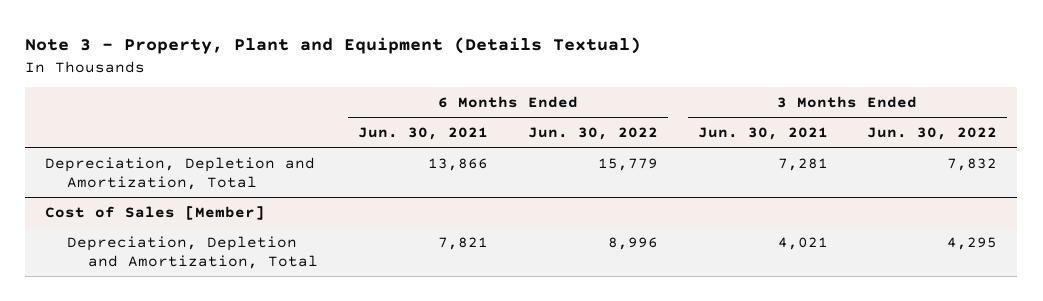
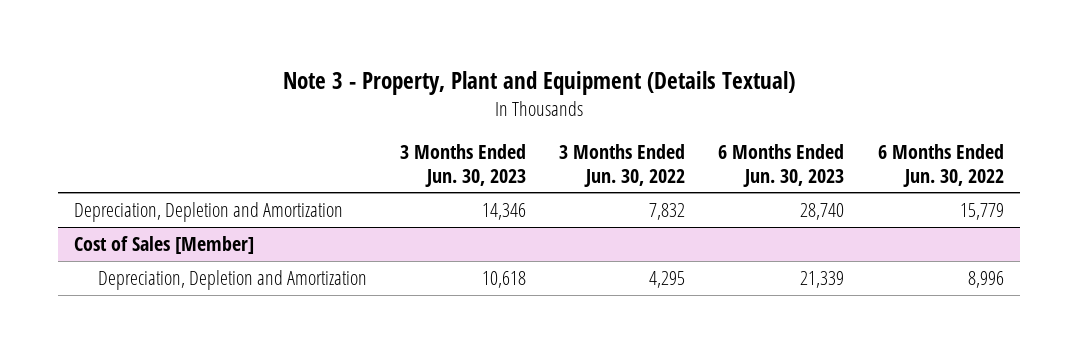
[357,126,488,140] Jun. 30, 2021 -> none
[697,126,828,140] Jun. 30, 2021 -> none
none -> [399,144,526,187] 3 Months Ended Jun. 30, 2023
none -> [718,144,845,187] 6 Months Ended Jun. 30, 2023
[45,156,316,191] Depreciation, Depletion and Amortization, Total -> [74,201,344,222] Depreciation, Depletion and Amortization
[66,235,318,270] Depreciation, Depletion and Amortization, Total -> [97,269,367,290] Depreciation, Depletion and Amortization

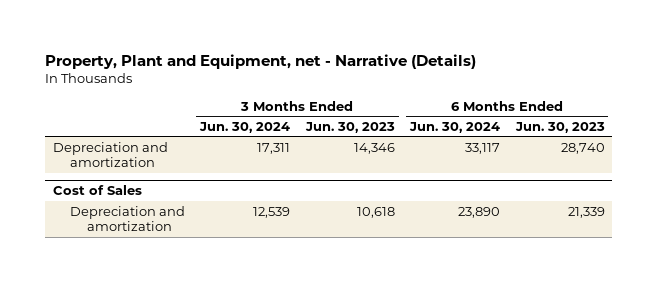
[283,70,796,95] Note 3 - Property, Plant and Equipment (Details Textual) -> [45,53,477,69] Property, Plant and Equipment, net - Narrative (Details)
[559,144,686,187] 3 Months Ended Jun. 30, 2022 -> none
[877,144,1004,187] 6 Months Ended Jun. 30, 2022 -> none
none -> [199,121,291,133] Jun. 30, 2024
none -> [409,121,501,133] Jun. 30, 2024
[74,201,344,222] Depreciation, Depletion and Amortization -> [53,141,169,168] Depreciation and amortization
[74,235,255,254] Cost of Sales [Member] -> [53,185,143,196] Cost of Sales
[97,269,367,290] Depreciation, Depletion and Amortization -> [69,205,185,232] Depreciation and amortization

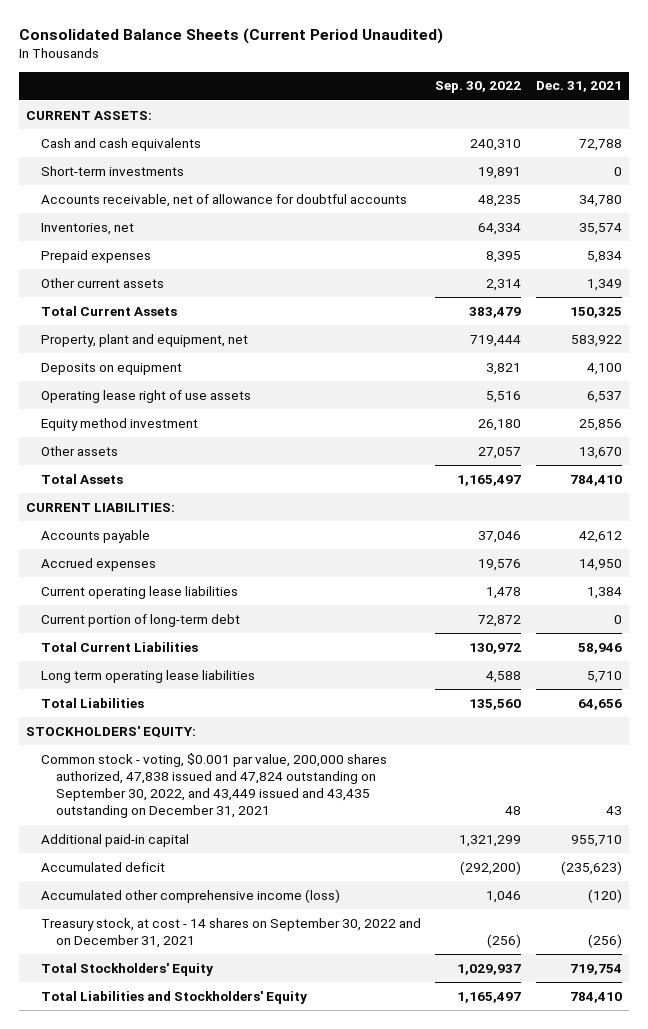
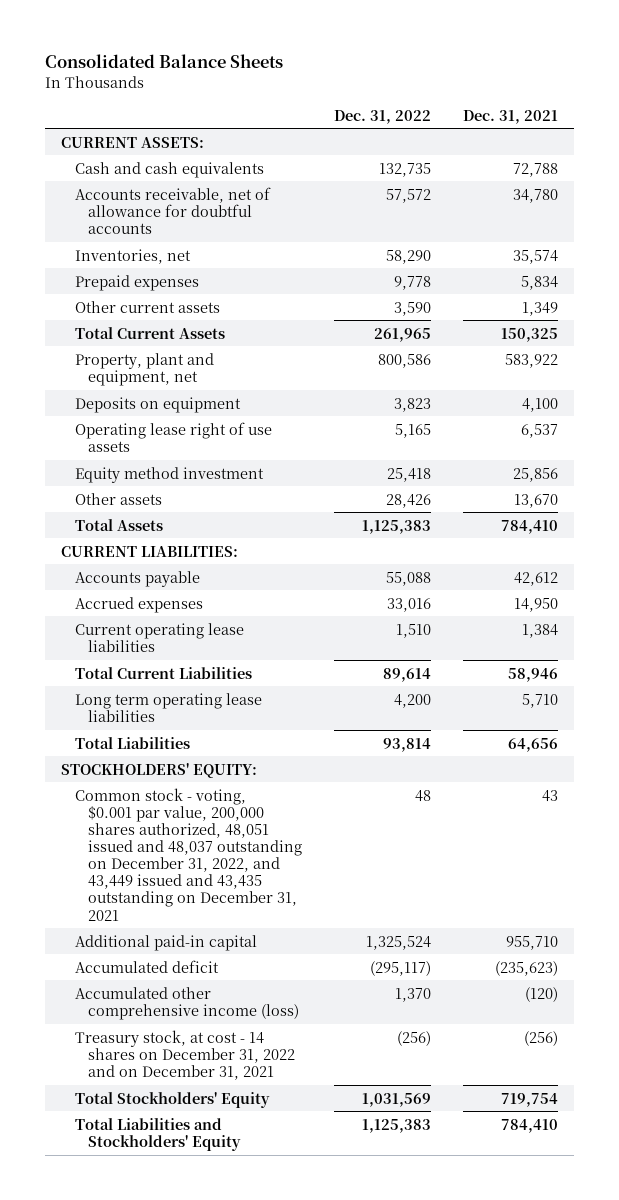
[19,28,444,45] Consolidated Balance Sheets (Current Period Unaudited) -> [45,53,284,68] Consolidated Balance Sheets
[435,81,522,94] Sep. 30, 2022 -> none
none -> [333,109,431,124] Dec. 31, 2022
[41,165,185,176] Short-term investments -> none
[41,613,241,627] Current portion of long-term debt -> none
[41,752,388,819] Common stock - voting, $0.001 par value, 200,000 shares authorized, 47,838 issued and 47,824 outstanding on September 30, 2022, and 43,449 issued and 43,435 outstanding on December 31, 2021 -> [74,787,303,921] Common stock - voting, $0.001 par value, 200,000 shares authorized, 48,051 issued and 48,037 outstanding on December 31, 2022, and 43,449 issued and 43,435 outstanding on December 31, 2021
[41,917,422,948] Treasury stock, at cost - 14 shares on September 30, 2022 and on December 31, 2021 -> [74,1029,296,1080] Treasury stock, at cost - 14 shares on December 31, 2022 and on December 31, 2021

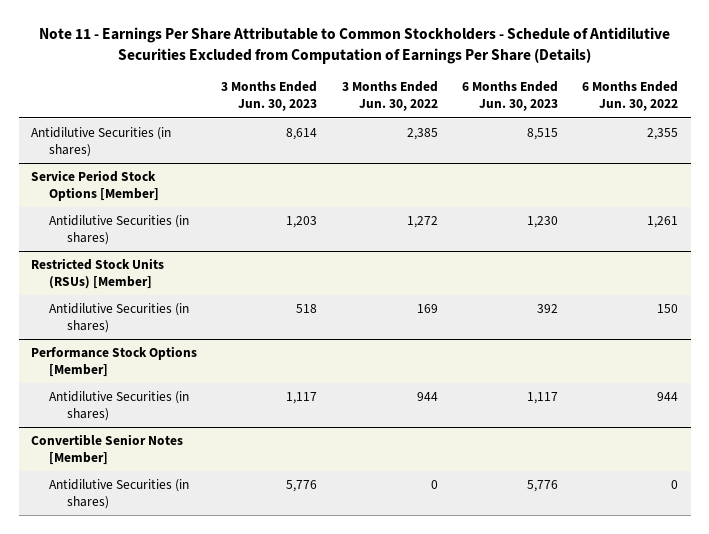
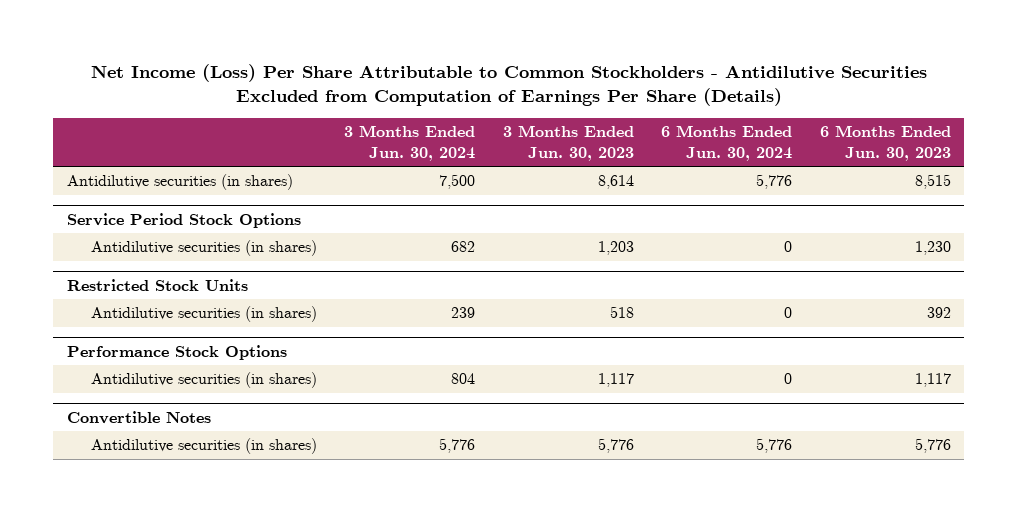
[38,27,670,64] Note 11 - Earnings Per Share Attributable to Common Stockholders - Schedule of Antidilutive Securities Excluded from Computation of Earnings Per Share (Details) -> [90,63,927,106] Net Income (Loss) Per Share Attributable to Common Stockholders - Antidilutive Securities Excluded from Computation of Earnings Per Share (Details)
[341,81,438,112] 3 Months Ended Jun. 30, 2022 -> none
[582,81,679,112] 6 Months Ended Jun. 30, 2022 -> none
none -> [344,125,476,161] 3 Months Ended Jun. 30, 2024
none -> [661,125,793,161] 6 Months Ended Jun. 30, 2024
[30,127,171,158] Antidilutive Securities (in shares) -> [66,174,293,191] Antidilutive securities (in shares)
[30,170,160,202] Service Period Stock Options [Member] -> [66,212,301,228] Service Period Stock Options
[49,215,190,246] Antidilutive Securities (in shares) -> [90,240,317,257] Antidilutive securities (in shares)
[30,258,164,290] Restricted Stock Units (RSUs) [Member] -> [66,278,248,291] Restricted Stock Units
[49,303,190,334] Antidilutive Securities (in shares) -> [90,306,317,323] Antidilutive securities (in shares)
[30,346,197,378] Performance Stock Options [Member] -> [66,344,287,360] Performance Stock Options
[49,391,190,422] Antidilutive Securities (in shares) -> [90,372,317,389] Antidilutive securities (in shares)
[30,434,183,466] Convertible Senior Notes [Member] -> [66,410,211,424] Convertible Notes
[49,479,190,510] Antidilutive Securities (in shares) -> [90,438,317,455] Antidilutive securities (in shares)

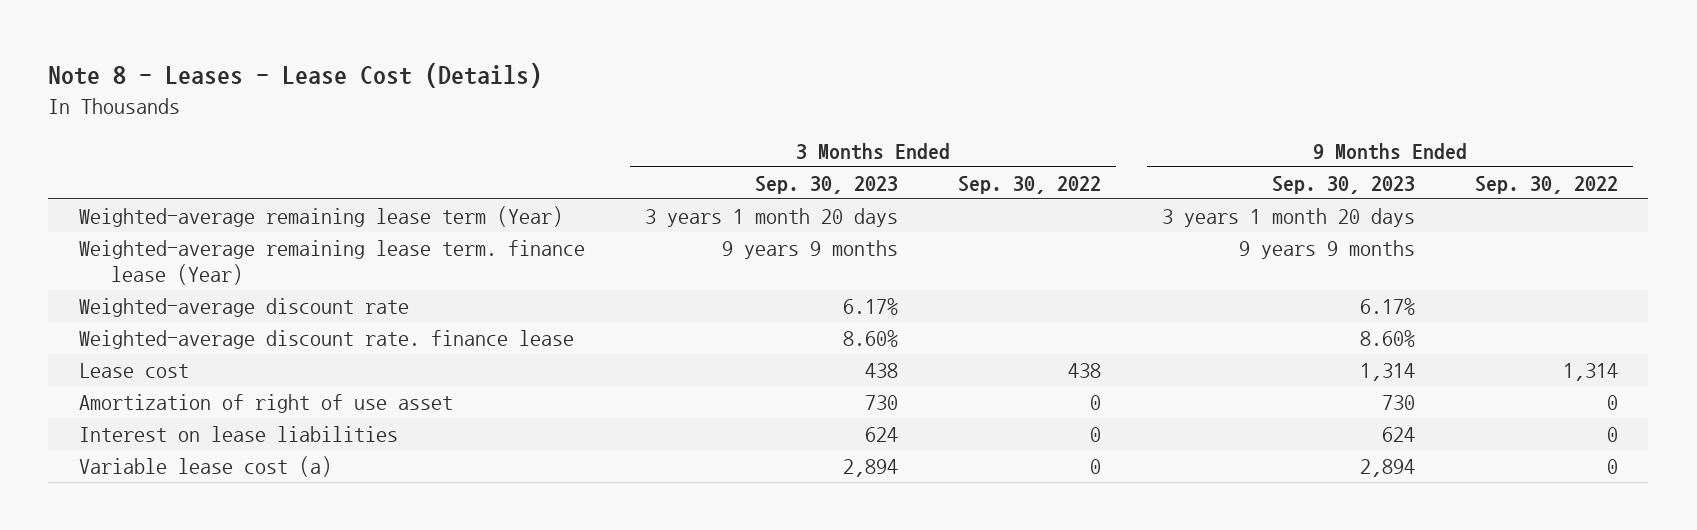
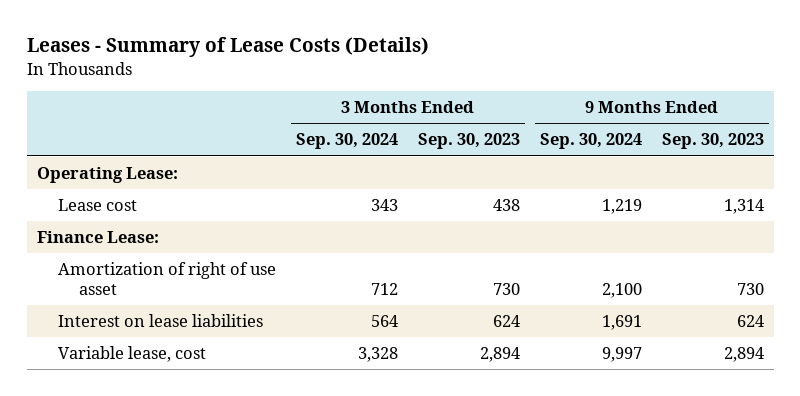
[48,62,543,88] Note 8 - Leases - Lease Cost (Details) -> [26,37,429,58] Leases - Summary of Lease Costs (Details)
[958,176,1102,195] Sep. 30, 2022 -> none
[1475,176,1619,195] Sep. 30, 2022 -> none
none -> [295,133,398,150] Sep. 30, 2024
none -> [539,133,642,150] Sep. 30, 2024
[78,206,563,228] Weighted-average remaining lease term (Year) -> none
[78,240,585,286] Weighted-average remaining lease term. finance lease (Year) -> none
[78,298,409,318] Weighted-average discount rate -> none
[78,330,574,350] Weighted-average discount rate. finance lease -> none
none -> [36,167,178,184] Operating Lease:
none -> [36,231,159,244] Finance Lease:
[78,456,332,478] Variable lease cost (a) -> [57,346,206,363] Variable lease, cost

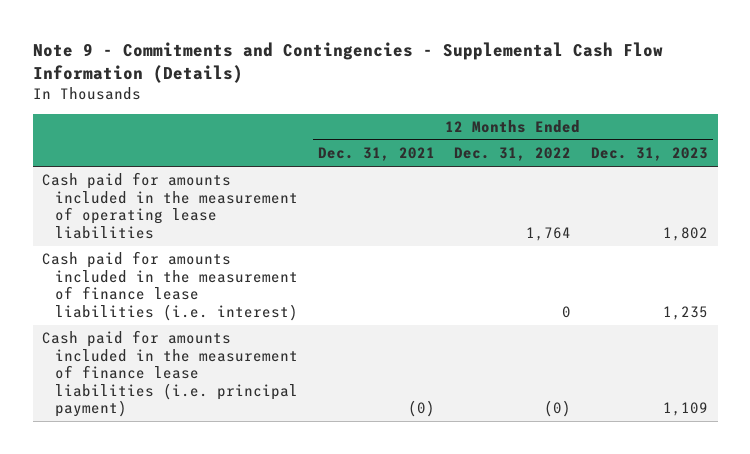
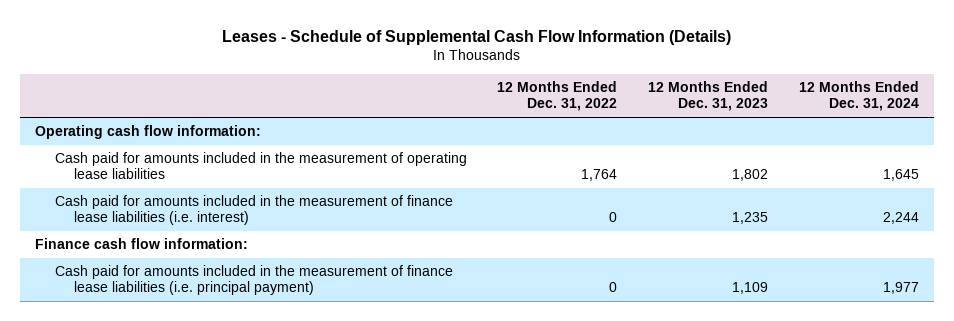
[32,41,663,83] Note 9 - Commitments and Contingencies - Supplemental Cash Flow Information (Details) -> [222,29,732,45] Leases - Schedule of Supplemental Cash Flow Information (Details)
[317,147,435,162] Dec. 31, 2021 -> none
none -> [798,81,919,112] 12 Months Ended Dec. 31, 2024
none -> [35,125,262,140] Operating cash flow information:
none -> [35,238,249,250] Finance cash flow information:
[544,400,572,418] (0) -> [609,282,618,293] 0

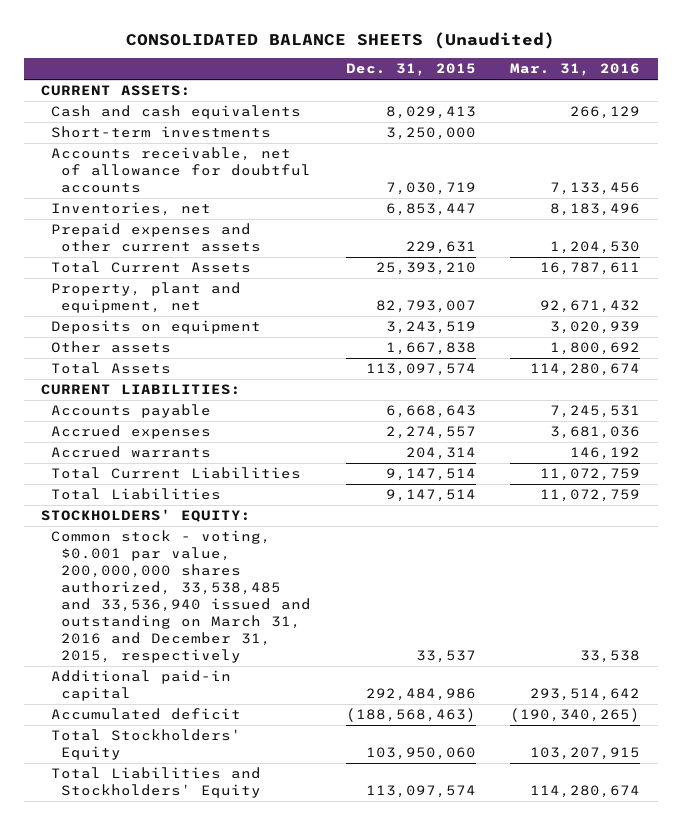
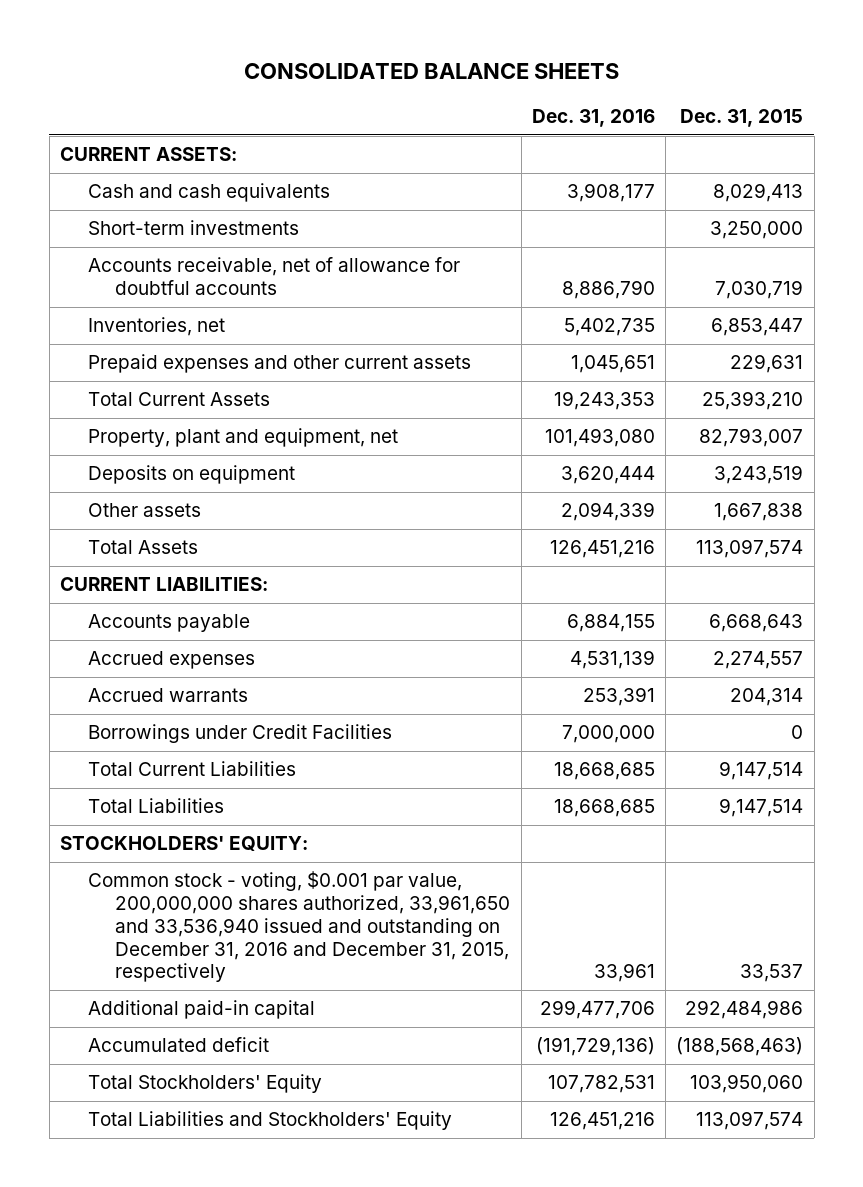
[125,31,555,49] CONSOLIDATED BALANCE SHEETS (Unaudited) -> [243,62,619,79] CONSOLIDATED BALANCE SHEETS
[510,63,641,77] Mar. 31, 2016 -> none
none -> [531,109,655,128] Dec. 31, 2016
none -> [87,724,392,744] Borrowings under Credit Facilities
[51,530,311,663] Common stock - voting, $0.001 par value, 200,000,000 shares authorized, 33,538,485 and 33,536,940 issued and outstanding on March 31, 2016 and December 31, 2015, respectively -> [87,871,511,983] Common stock - voting, $0.001 par value, 200,000,000 shares authorized, 33,961,650 and 33,536,940 issued and outstanding on December 31, 2016 and December 31, 2015, respectively

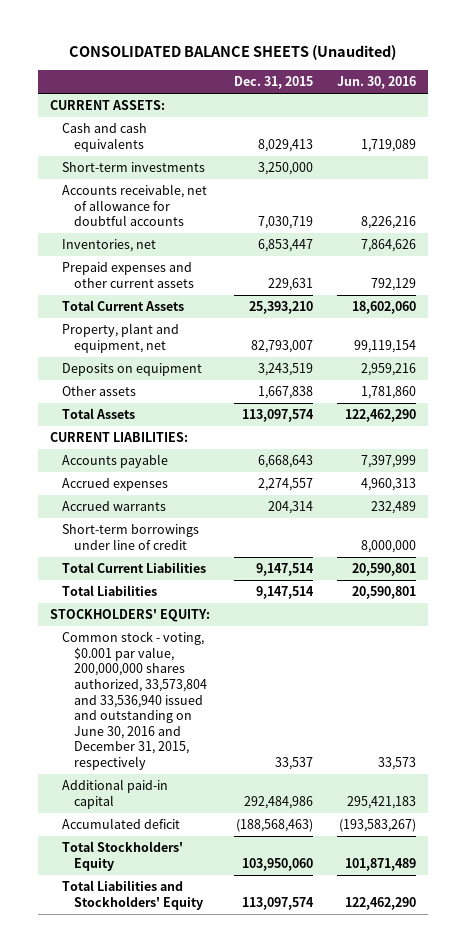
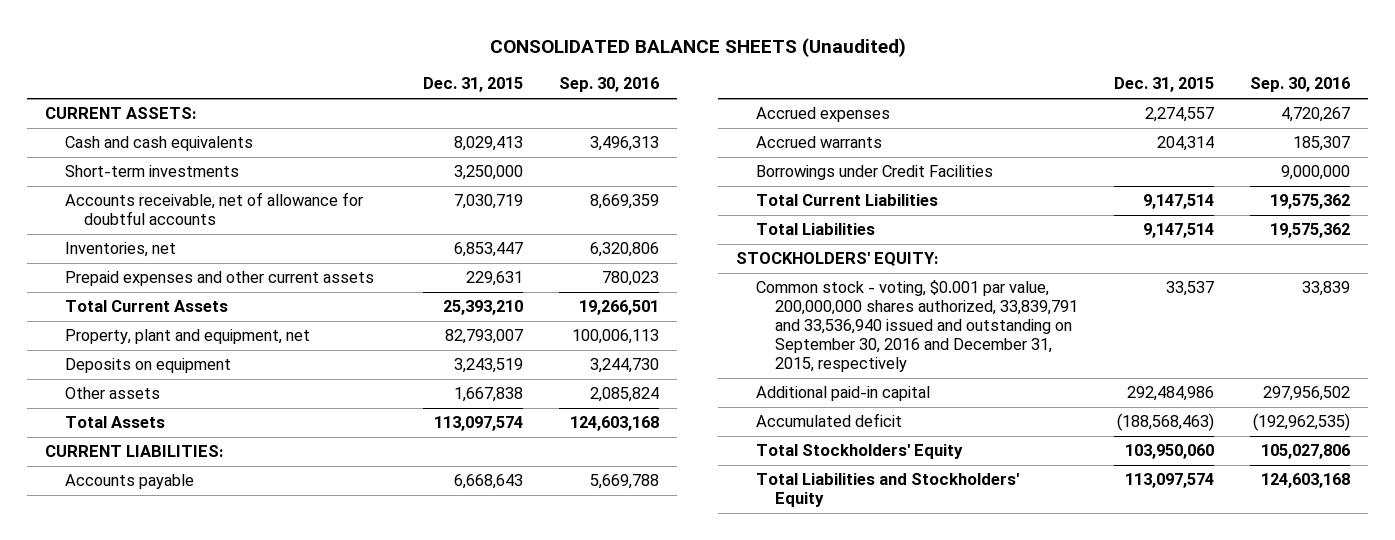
[336,76,416,90] Jun. 30, 2016 -> none
none -> [559,77,660,93] Sep. 30, 2016
[61,524,199,550] Short-term borrowings under line of credit -> [755,165,993,181] Borrowings under Credit Facilities
[61,631,208,770] Common stock - voting, $0.001 par value, 200,000,000 shares authorized, 33,573,804 and 33,536,940 issued and outstanding on June 30, 2016 and December 31, 2015, respectively -> [755,280,1078,373] Common stock - voting, $0.001 par value, 200,000,000 shares authorized, 33,839,791 and 33,536,940 issued and outstanding on September 30, 2016 and December 31, 2015, respectively

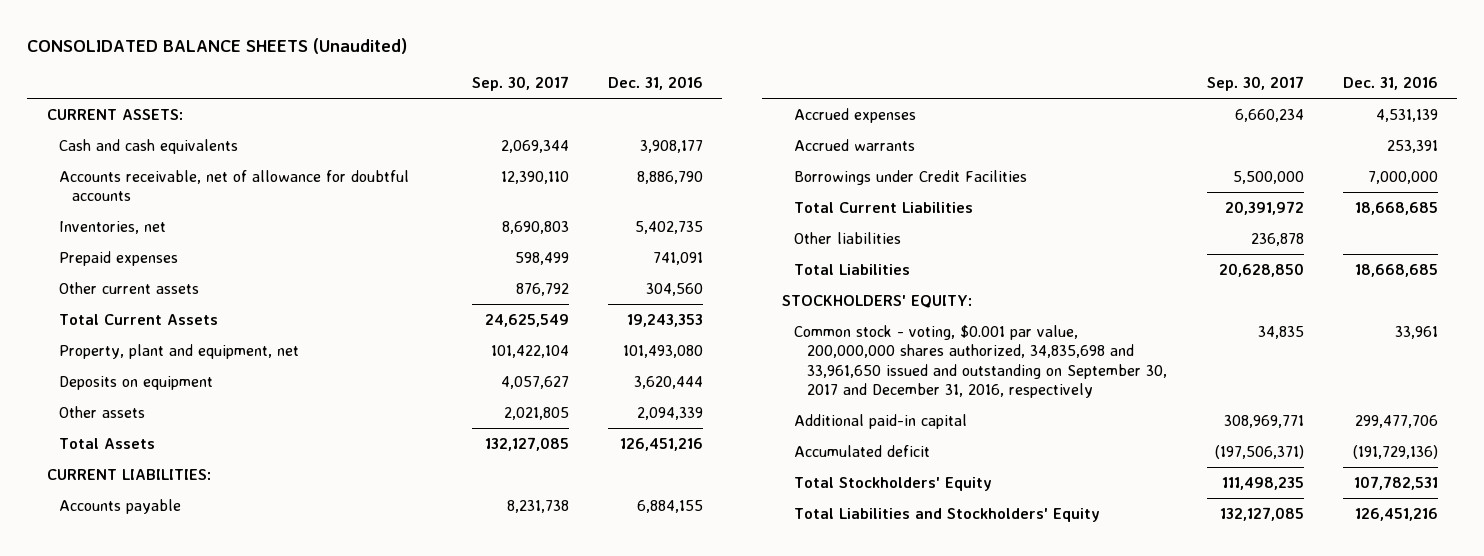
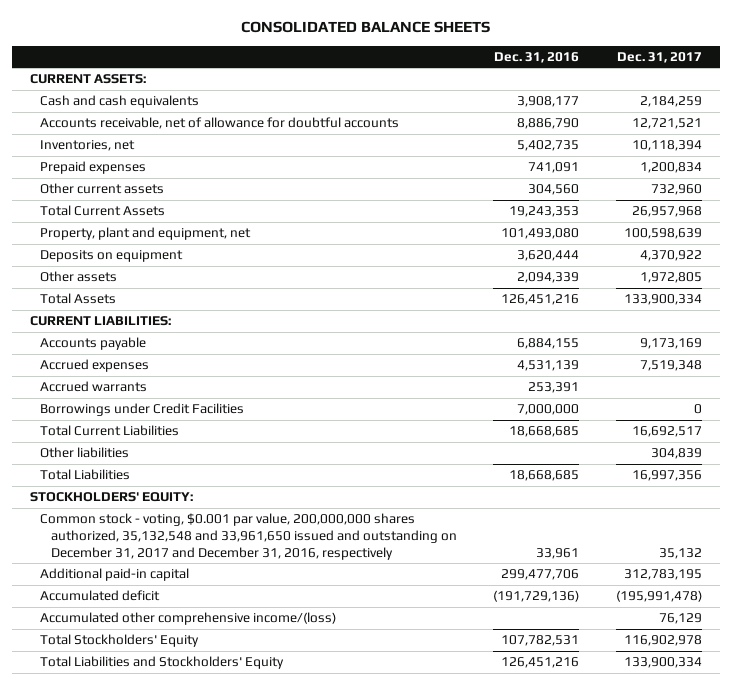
[26,37,407,54] CONSOLIDATED BALANCE SHEETS (Unaudited) -> [240,21,490,34] CONSOLIDATED BALANCE SHEETS
[471,76,569,92] Sep. 30, 2017 -> none
none -> [616,51,702,63] Dec. 31, 2017
[794,324,1168,398] Common stock - voting, $0.001 par value, 200,000,000 shares authorized, 34,835,698 and 33,961,650 issued and outstanding on September 30, 2017 and December 31, 2016, respectively -> [40,513,457,560] Common stock - voting, $0.001 par value, 200,000,000 shares authorized, 35,132,548 and 33,961,650 issued and outstanding on December 31, 2017 and December 31, 2016, respectively
none -> [40,612,337,626] Accumulated other comprehensive income/(loss)

